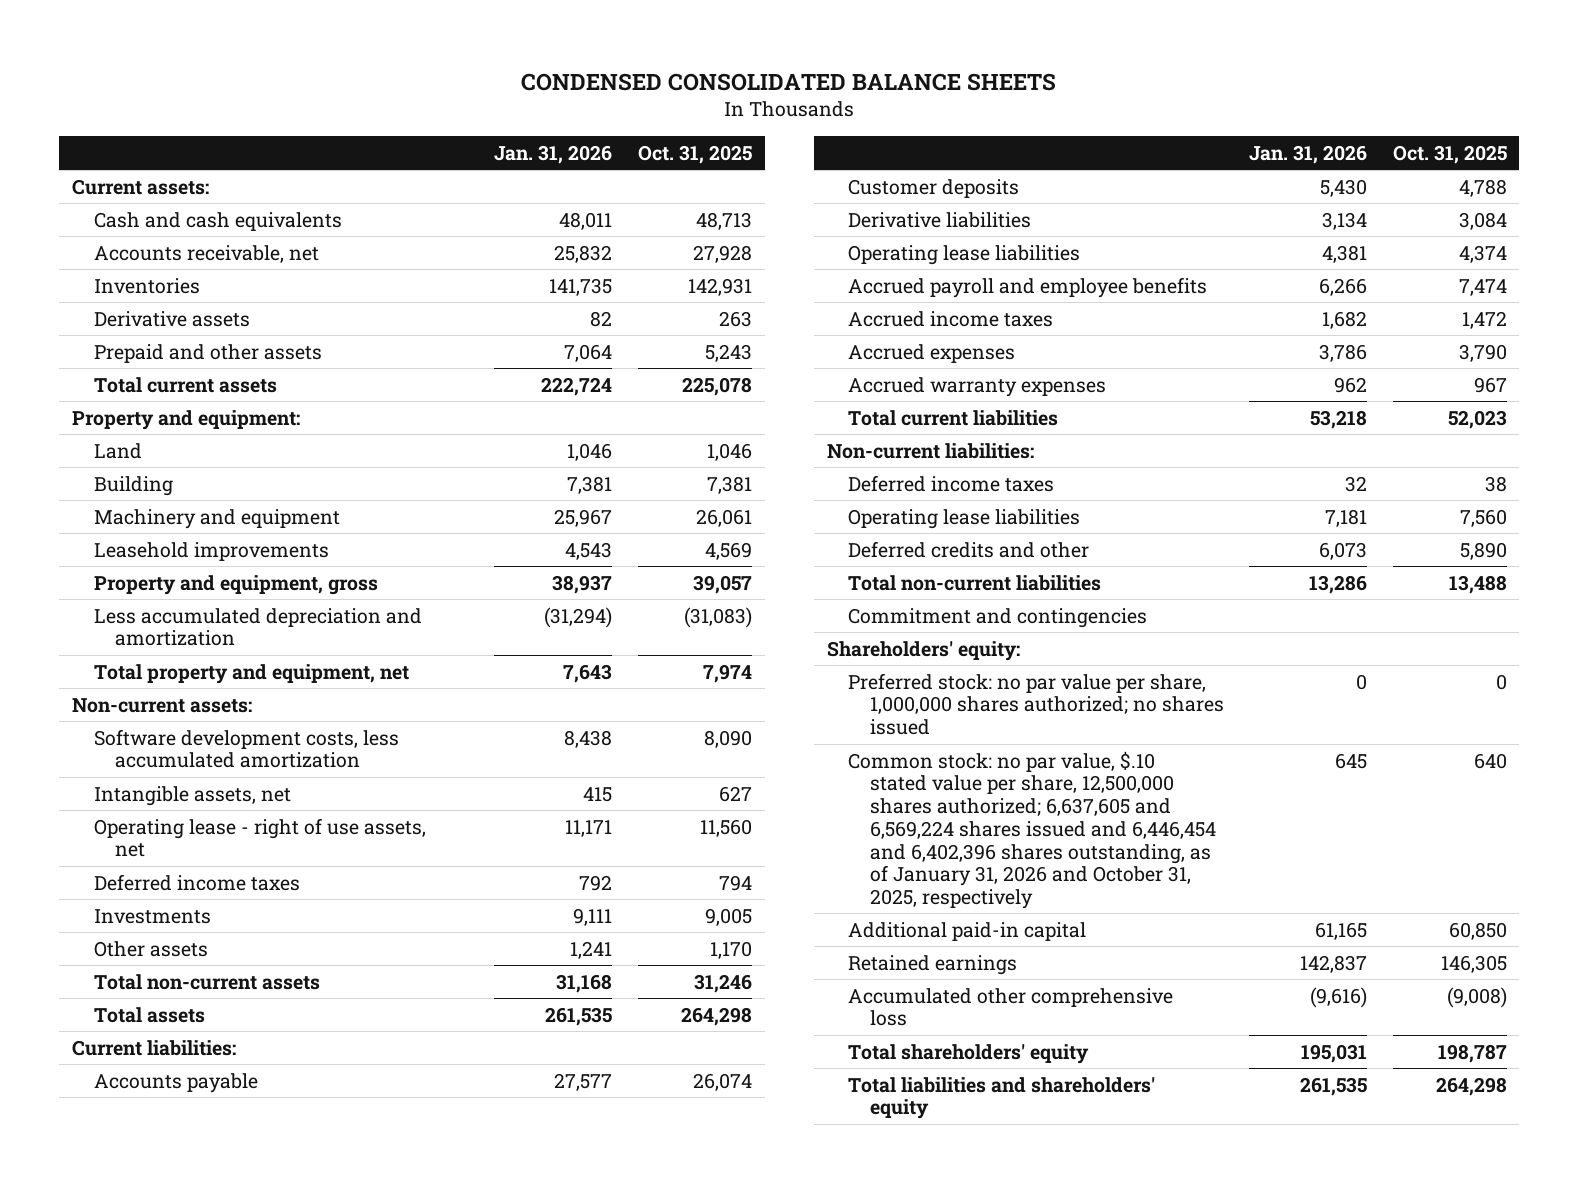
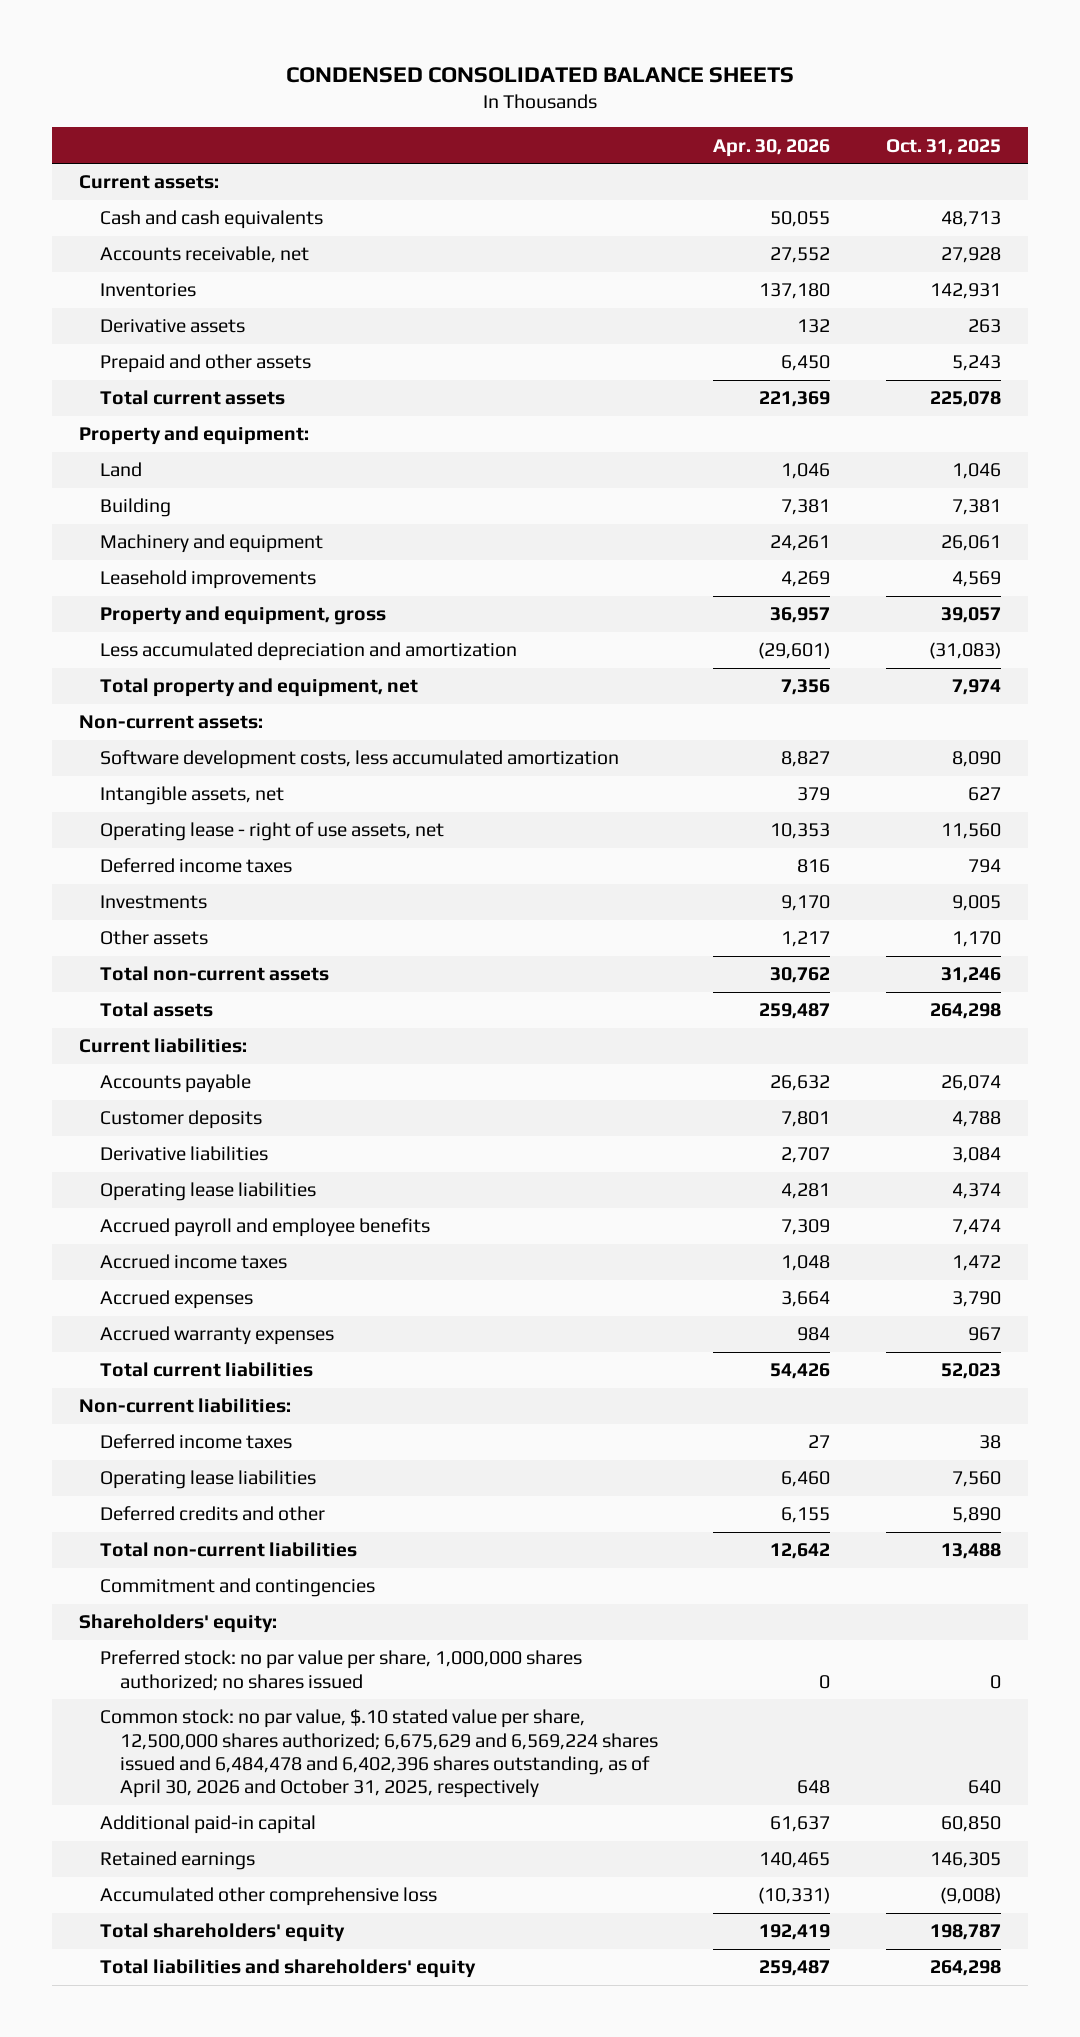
[494,144,613,164] Jan. 31, 2026 -> none
none -> [713,138,831,157] Apr. 30, 2026
[848,750,1216,909] Common stock: no par value, $.10 stated value per share, 12,500,000 shares authorized; 6,637,605 and 6,569,224 shares issued and 6,446,454 and 6,402,396 shares outstanding, as of January 31, 2026 and October 31, 2025, respectively -> [99,1709,659,1799] Common stock: no par value, $.10 stated value per share, 12,500,000 shares authorized; 6,675,629 and 6,569,224 shares issued and 6,484,478 and 6,402,396 shares outstanding, as of April 30, 2026 and October 31, 2025, respectively

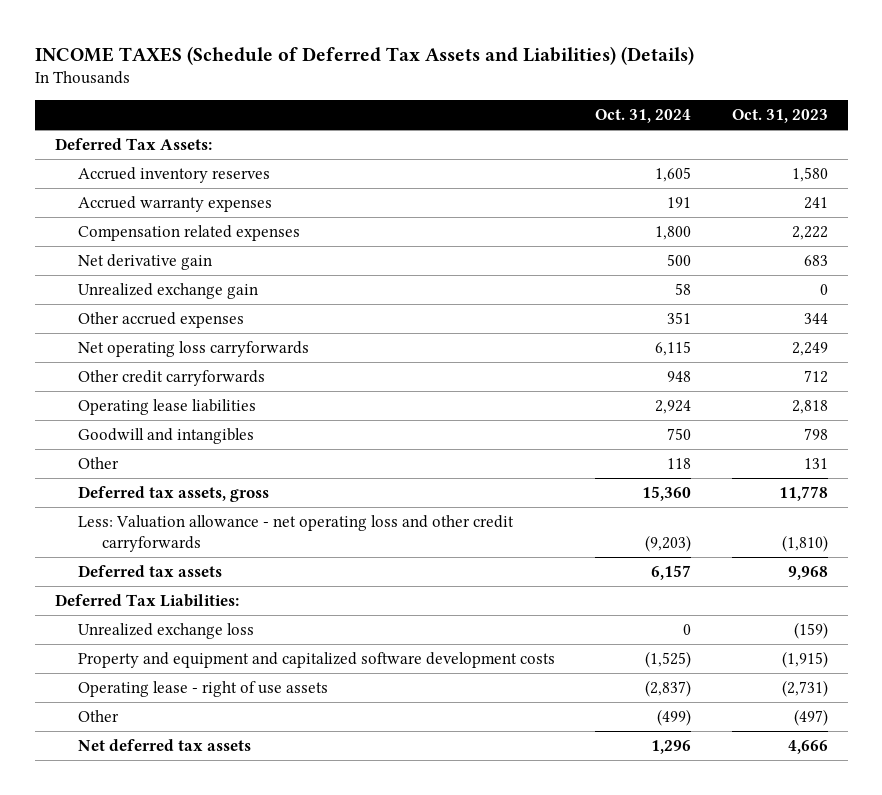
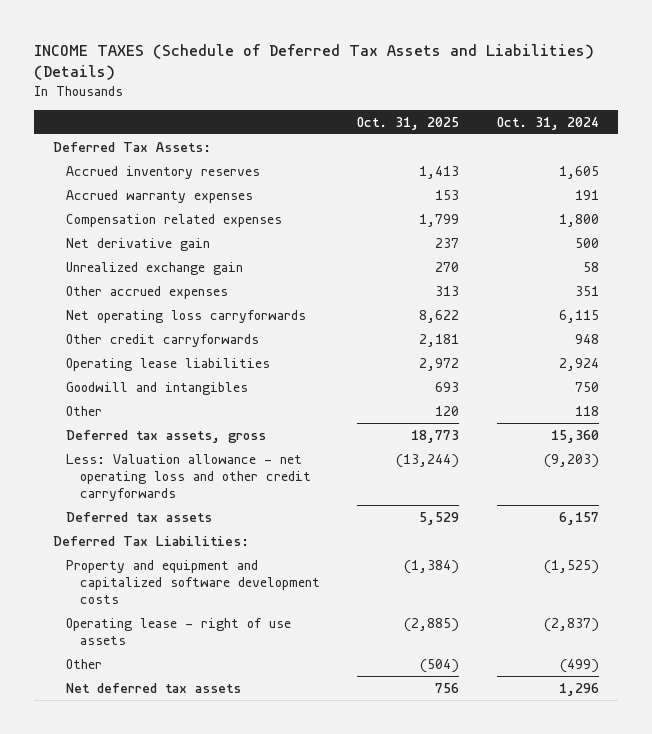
[731,109,828,124] Oct. 31, 2023 -> none
none -> [357,116,460,130] Oct. 31, 2025
[78,622,255,639] Unrealized exchange loss -> none

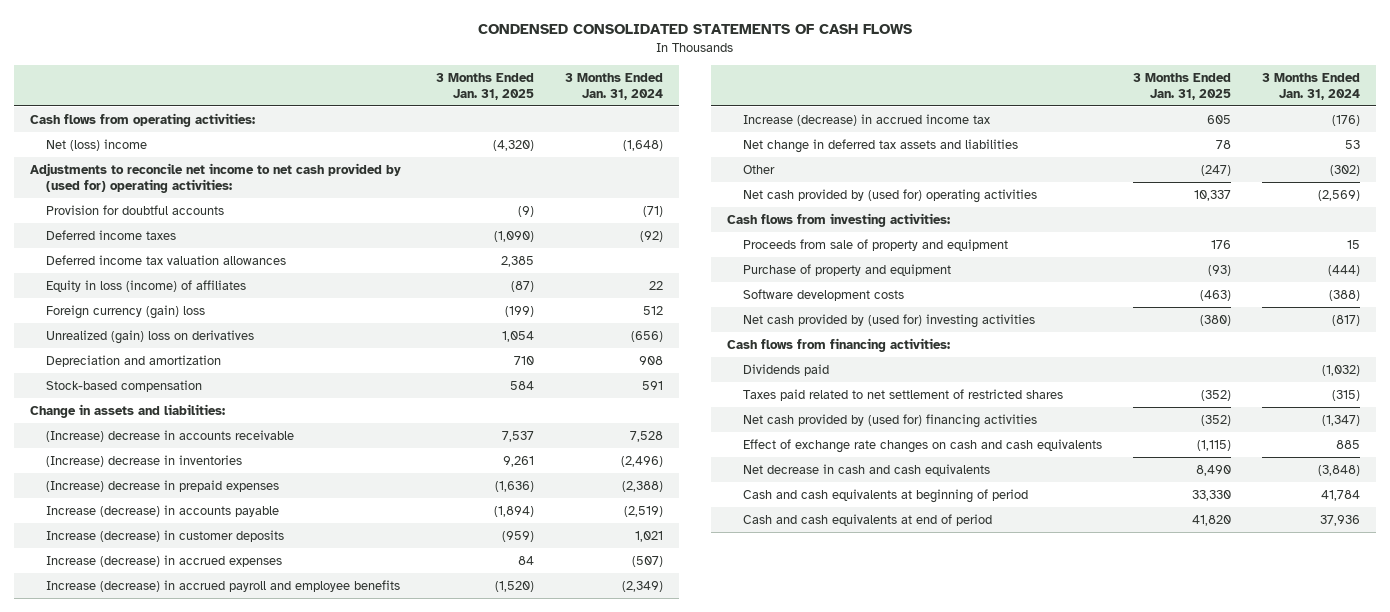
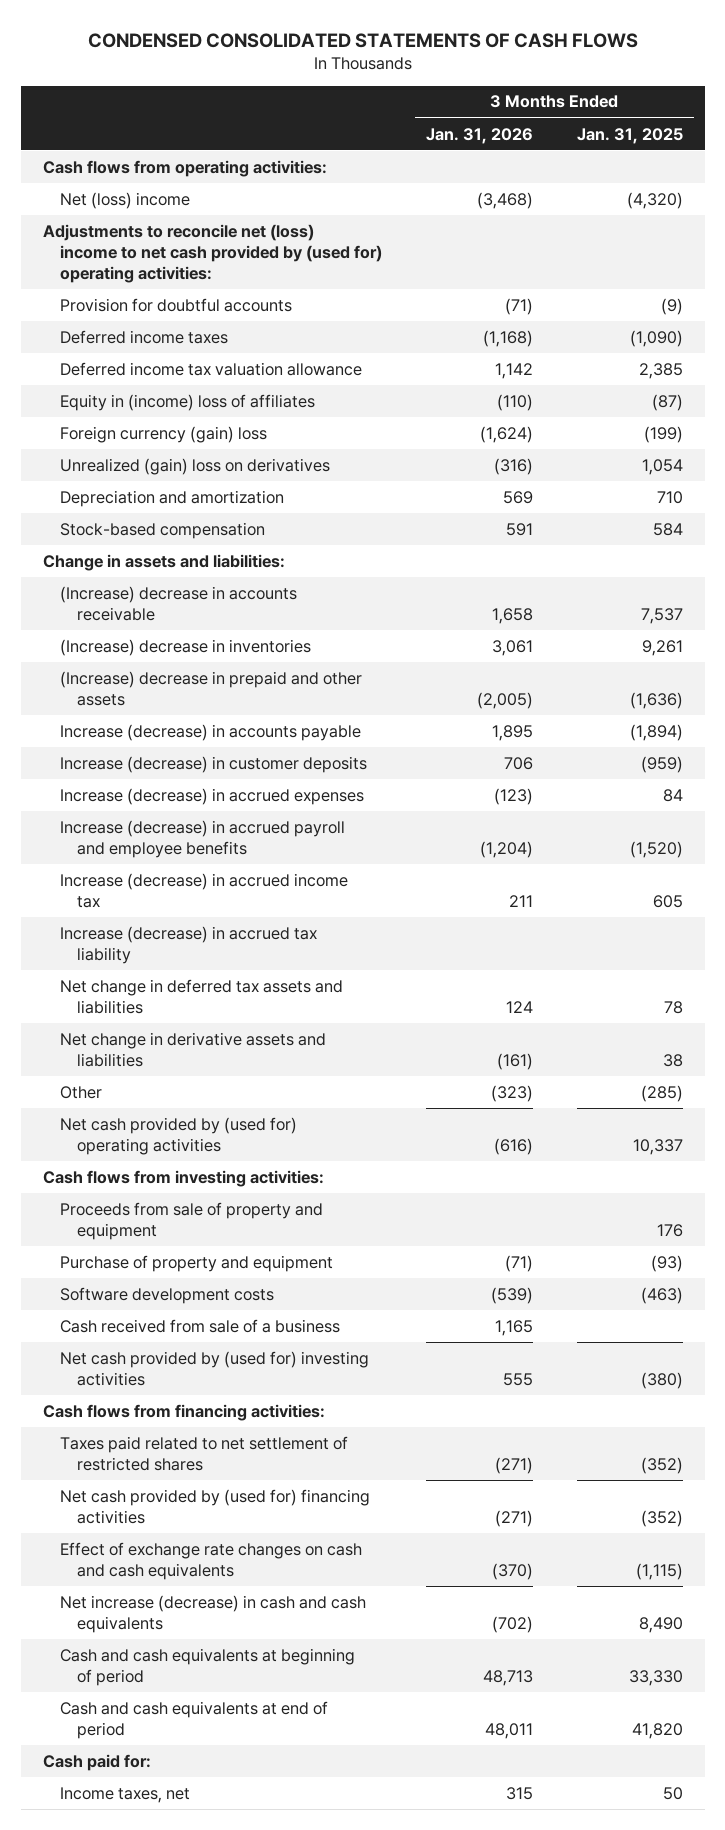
[565,72,664,100] 3 Months Ended Jan. 31, 2024 -> none
none -> [425,127,533,144] Jan. 31, 2026
[29,162,401,193] Adjustments to reconcile net income to net cash provided by (used for) operating activities: -> [42,223,382,283] Adjustments to reconcile net (loss) income to net cash provided by (used for) operating activities:
[45,254,286,265] Deferred income tax valuation allowances -> [59,361,362,376] Deferred income tax valuation allowance
[45,279,246,292] Equity in loss (income) of affiliates -> [59,393,315,411] Equity in (income) loss of affiliates
[45,479,279,492] (Increase) decrease in prepaid expenses -> [59,670,362,706] (Increase) decrease in prepaid and other assets
none -> [59,925,317,964] Increase (decrease) in accrued tax liability
none -> [59,1031,326,1067] Net change in derivative assets and liabilities
[1201,164,1232,176] (247) -> [640,1084,683,1102] (285)
none -> [59,1318,340,1333] Cash received from sale of a business
[743,363,830,376] Dividends paid -> none
[743,463,991,476] Net decrease in cash and cash equivalents -> [59,1594,366,1633] Net increase (decrease) in cash and cash equivalents
none -> [42,1753,151,1771] Cash paid for:
none -> [59,1786,190,1803] Income taxes, net

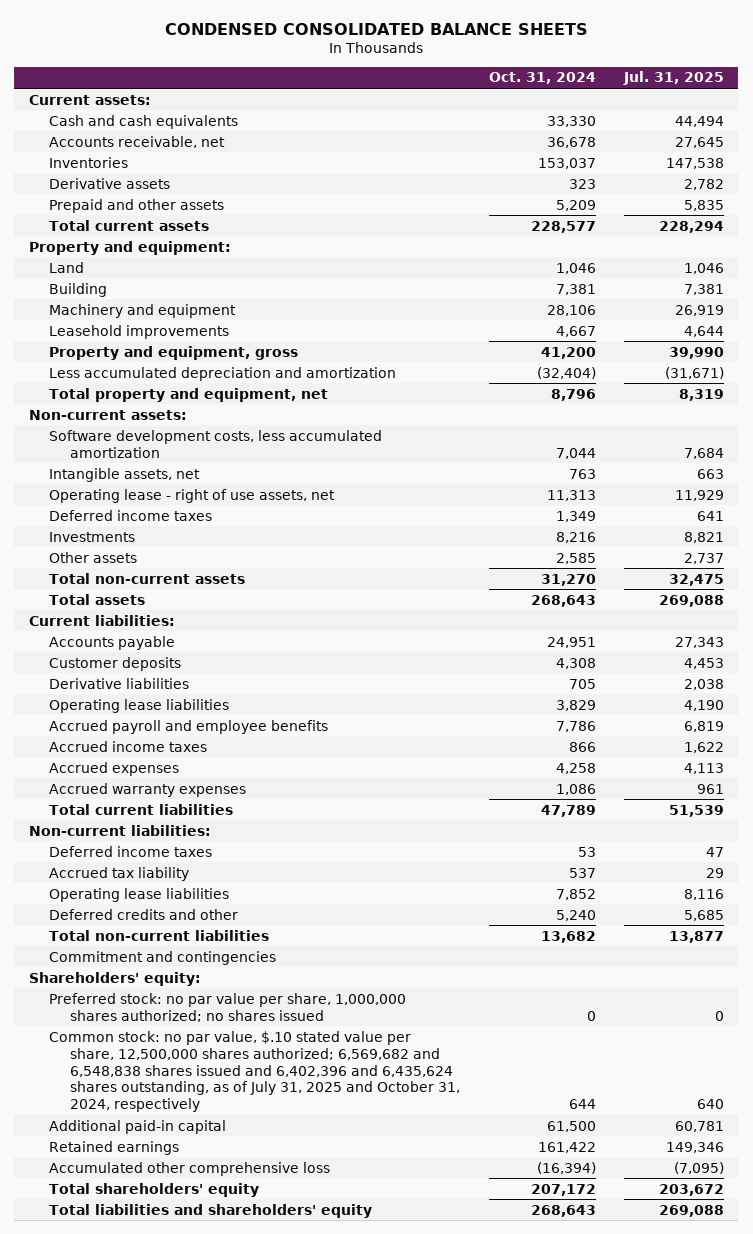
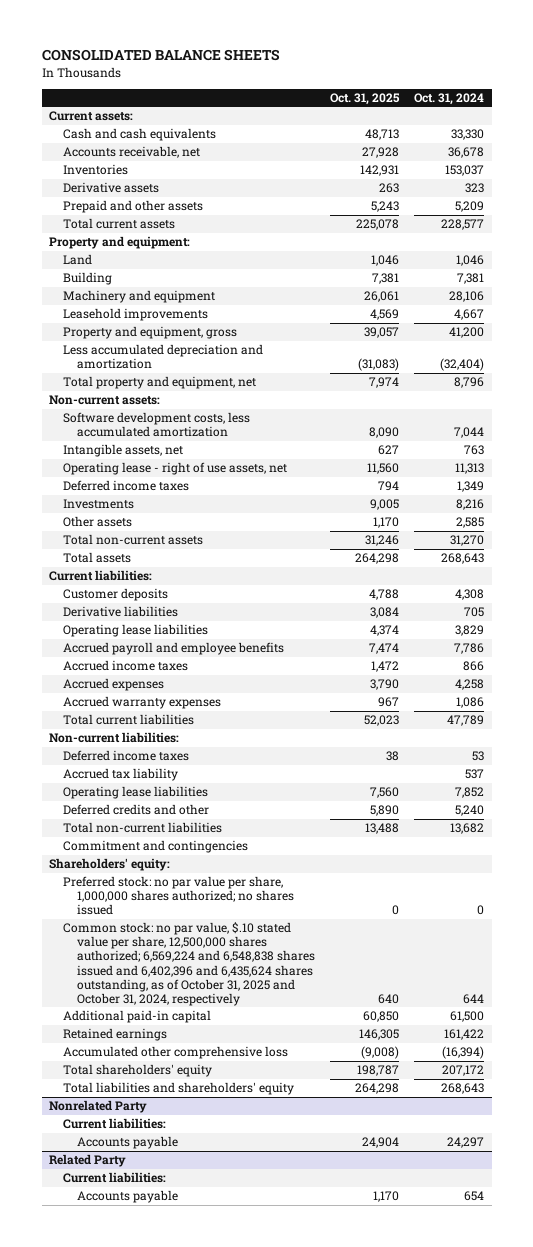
[165,23,589,36] CONDENSED CONSOLIDATED BALANCE SHEETS -> [41,49,280,62] CONSOLIDATED BALANCE SHEETS
[623,71,725,86] Jul. 31, 2025 -> none
none -> [329,92,400,105] Oct. 31, 2025
[49,635,176,650] Accounts payable -> none
[49,1030,460,1113] Common stock: no par value, $.10 stated value per share, 12,500,000 shares authorized; 6,569,682 and 6,548,838 shares issued and 6,402,396 and 6,435,624 shares outstanding, as of July 31, 2025 and October 31, 2024, respectively -> [62,922,315,1006] Common stock: no par value, $.10 stated value per share, 12,500,000 shares authorized; 6,569,224 and 6,548,838 shares issued and 6,402,396 and 6,435,624 shares outstanding, as of October 31, 2025 and October 31, 2024, respectively
none -> [49,1100,148,1114] Nonrelated Party
none -> [62,1118,166,1130] Current liabilities:
none -> [76,1136,178,1150] Accounts payable
none -> [49,1154,127,1168] Related Party
none -> [62,1172,166,1184] Current liabilities:
none -> [76,1190,178,1204] Accounts payable

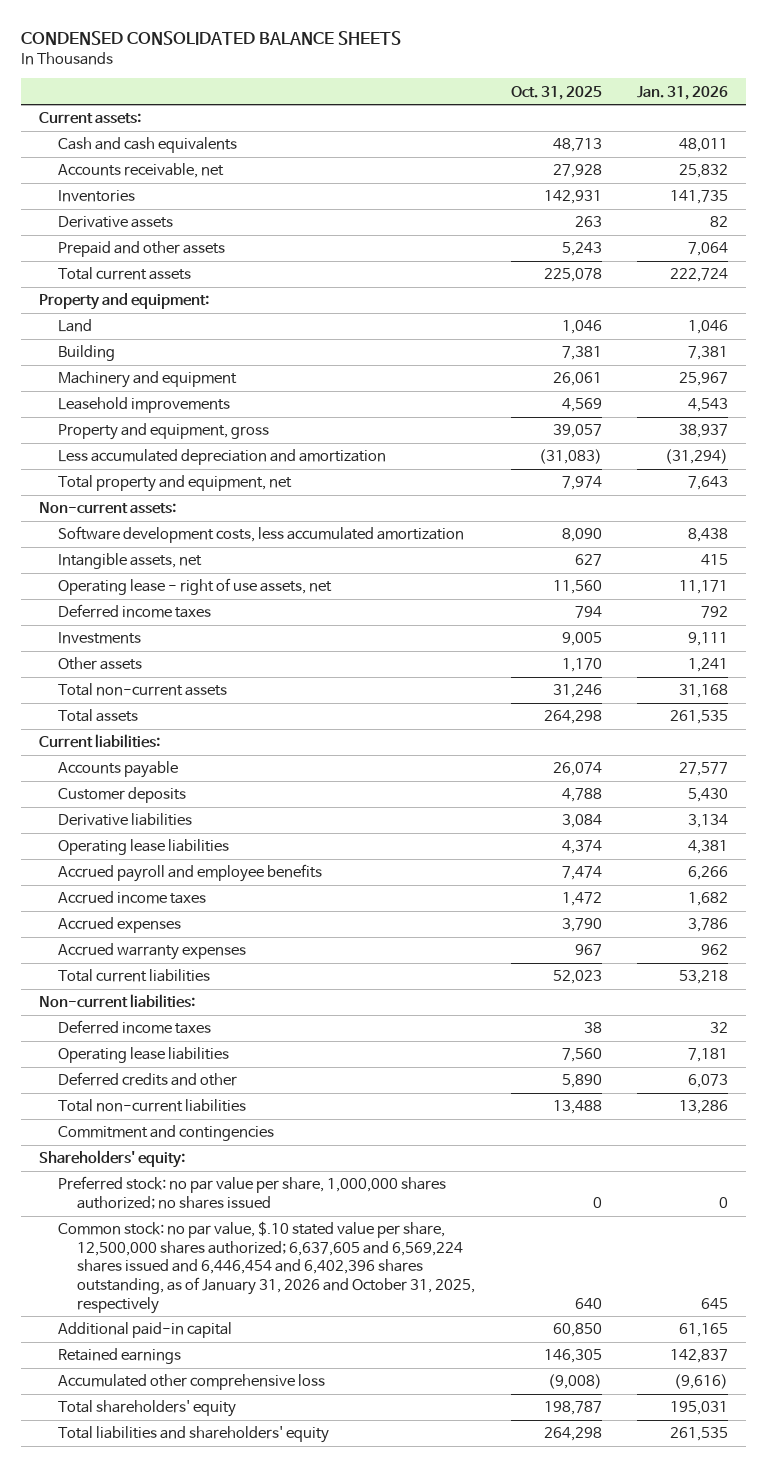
[41,49,280,62] CONSOLIDATED BALANCE SHEETS -> [21,30,402,45] CONDENSED CONSOLIDATED BALANCE SHEETS
[414,92,485,105] Oct. 31, 2024 -> none
none -> [637,85,729,100] Jan. 31, 2026
none -> [58,761,179,779] Accounts payable
[62,768,178,782] Accrued tax liability -> none
[62,922,315,1006] Common stock: no par value, $.10 stated value per share, 12,500,000 shares authorized; 6,569,224 and 6,548,838 shares issued and 6,402,396 and 6,435,624 shares outstanding, as of October 31, 2025 and October 31, 2024, respectively -> [58,1221,476,1314] Common stock: no par value, $.10 stated value per share, 12,500,000 shares authorized; 6,637,605 and 6,569,224 shares issued and 6,446,454 and 6,402,396 shares outstanding, as of January 31, 2026 and October 31, 2025, respectively
[49,1100,148,1114] Nonrelated Party -> none
[62,1118,166,1130] Current liabilities: -> none
[76,1136,178,1150] Accounts payable -> none
[49,1154,127,1168] Related Party -> none
[62,1172,166,1184] Current liabilities: -> none
[76,1190,178,1204] Accounts payable -> none

